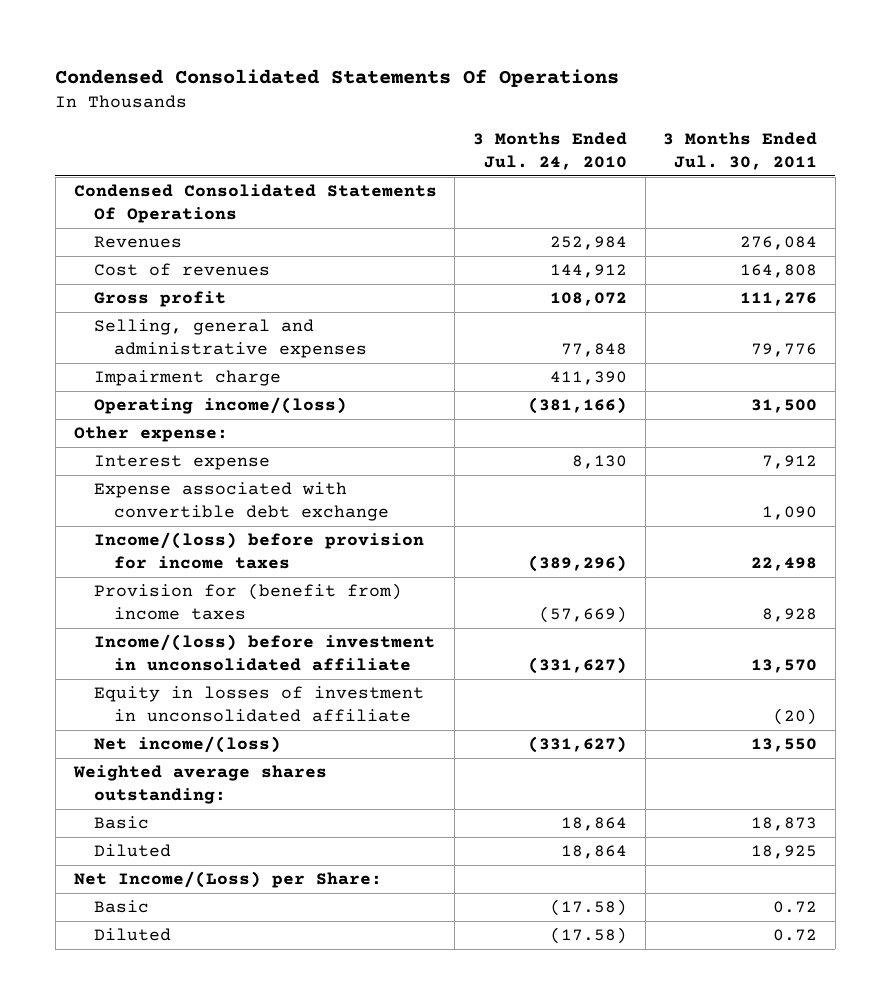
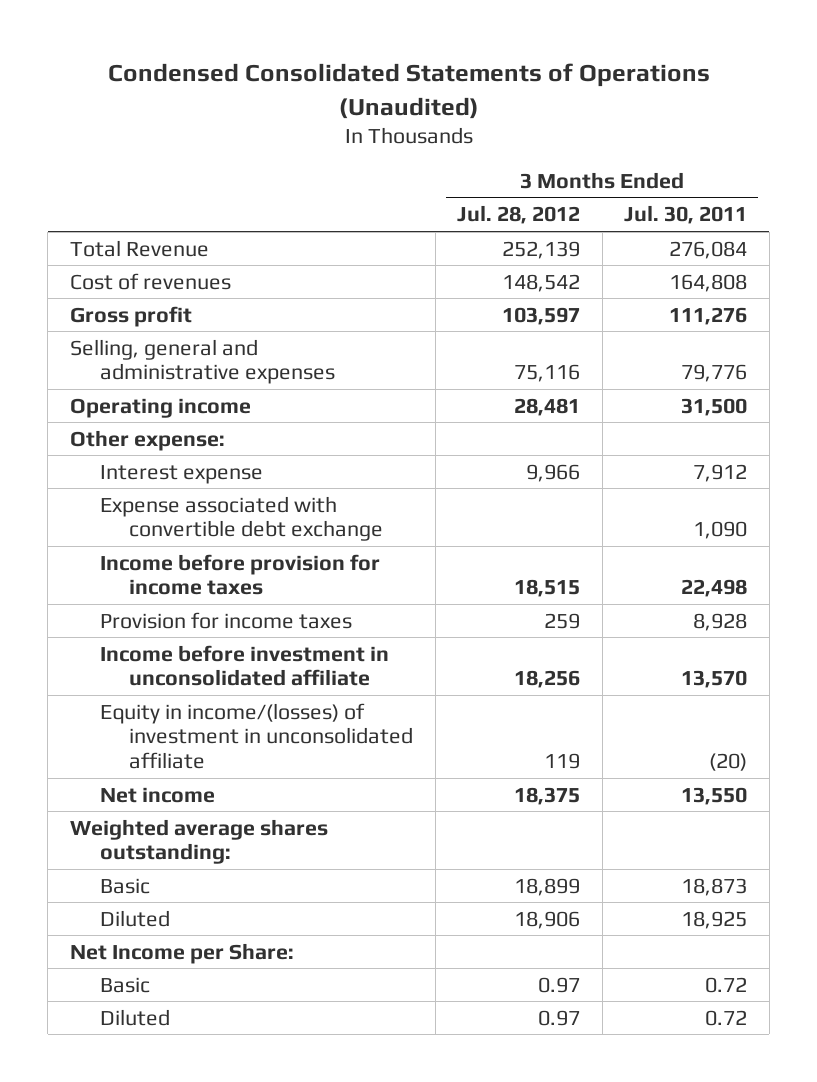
[55,68,620,87] Condensed Consolidated Statements Of Operations -> [107,63,710,119] Condensed Consolidated Statements of Operations (Unaudited)
[472,131,627,170] 3 Months Ended Jul. 24, 2010 -> none
none -> [457,205,581,225] Jul. 28, 2012
[73,184,437,224] Condensed Consolidated Statements Of Operations -> none
[93,236,182,249] Revenues -> [69,239,209,257] Total Revenue
[93,370,281,387] Impairment charge -> none
[93,397,347,415] Operating income/(loss) -> [69,397,251,418] Operating income
[93,532,424,570] Income/(loss) before provision for income taxes -> [99,553,380,596] Income before provision for income taxes
[93,583,402,621] Provision for (benefit from) income taxes -> [99,611,352,629] Provision for income taxes
[93,634,435,672] Income/(loss) before investment in unconsolidated affiliate -> [99,644,389,687] Income before investment in unconsolidated affiliate
[93,686,424,723] Equity in losses of investment in unconsolidated affiliate -> [99,702,414,770] Equity in income/(losses) of investment in unconsolidated affiliate
[93,736,281,754] Net income/(loss) -> [99,786,215,803] Net income
[73,871,382,889] Net Income/(Loss) per Share: -> [69,942,294,964] Net Income per Share:

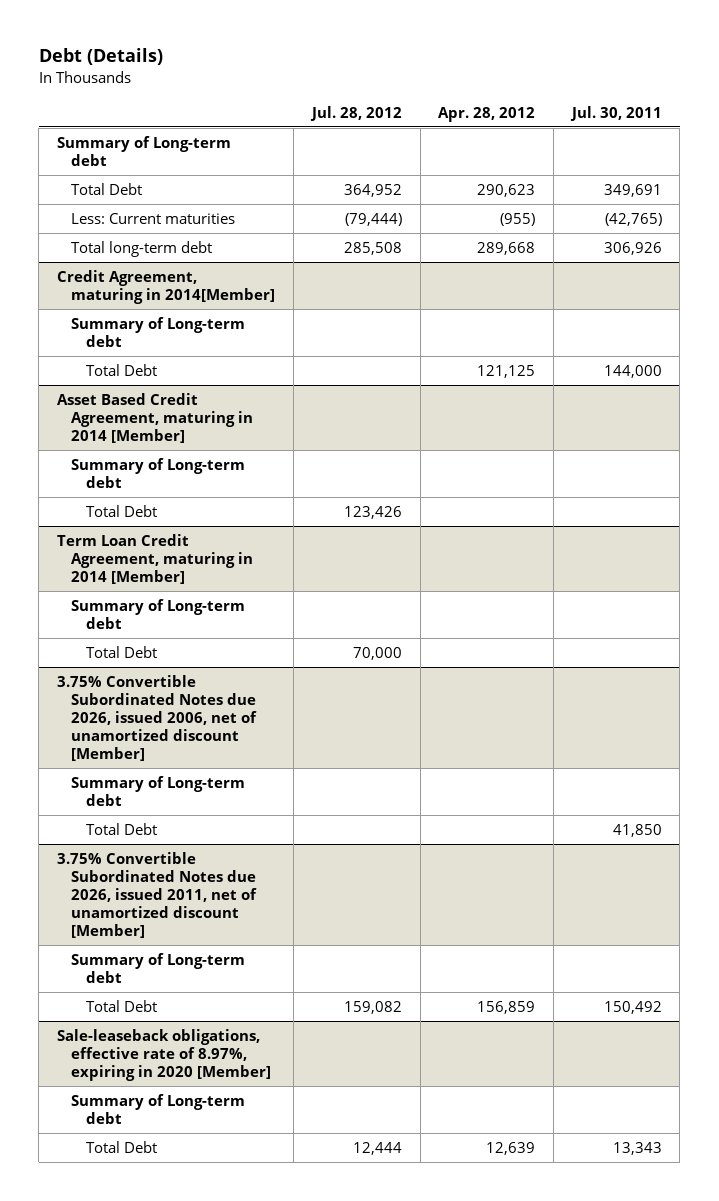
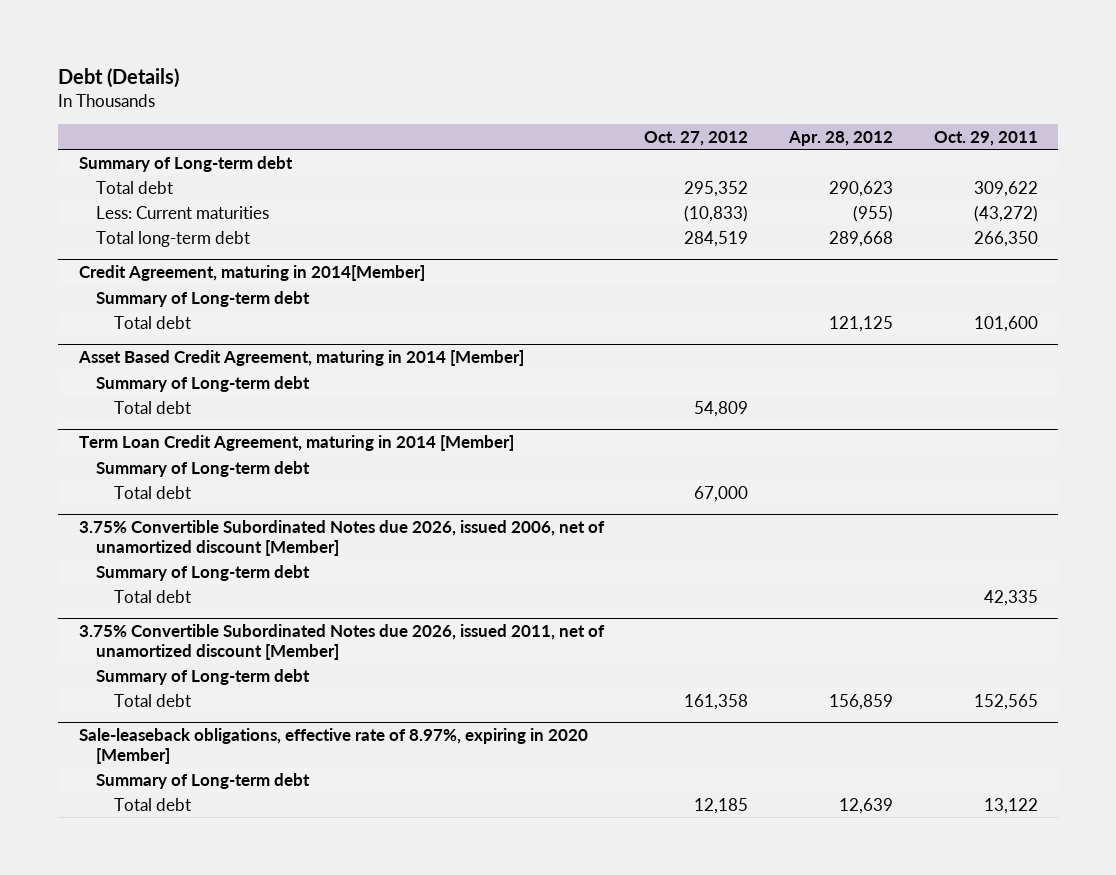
[309,105,402,121] Jul. 28, 2012 -> none
[569,105,662,121] Jul. 30, 2011 -> none
none -> [644,130,749,146] Oct. 27, 2012
none -> [933,130,1038,146] Oct. 29, 2011
[71,182,143,195] Total Debt -> [96,180,174,194] Total debt
[85,363,157,376] Total Debt -> [114,315,192,329] Total debt
[85,504,157,517] Total Debt -> [114,400,192,414] Total debt
[85,645,157,658] Total Debt -> [114,485,192,499] Total debt
[85,822,157,835] Total Debt -> [114,589,192,603] Total debt
[85,999,157,1012] Total Debt -> [114,693,192,707] Total debt
[85,1140,157,1153] Total Debt -> [114,797,192,811] Total debt

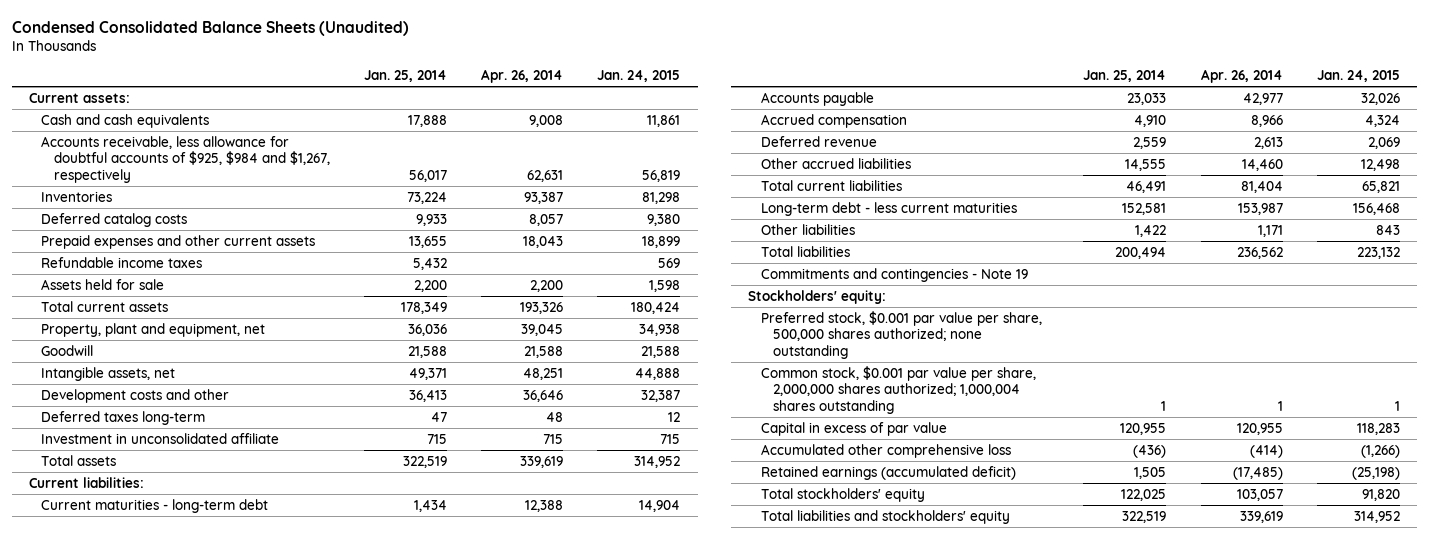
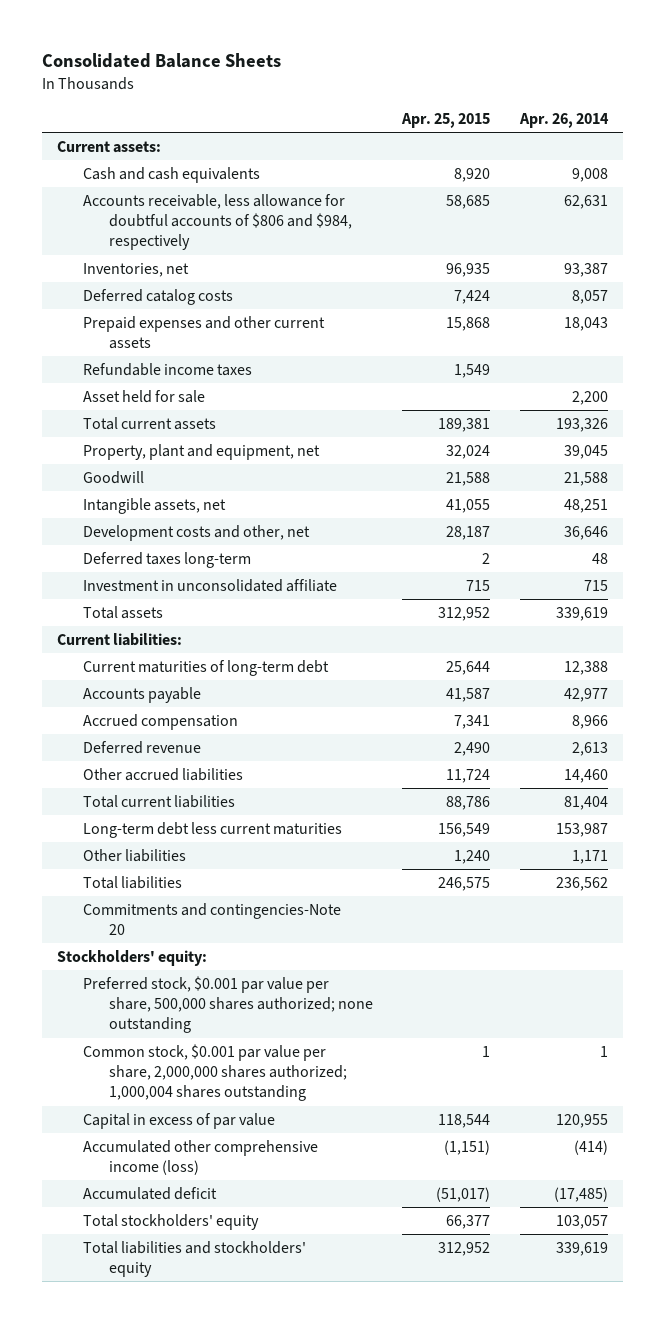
[11,20,409,36] Condensed Consolidated Balance Sheets (Unaudited) -> [42,53,282,69] Consolidated Balance Sheets
[363,70,447,83] Jan. 25, 2014 -> none
[597,70,681,83] Jan. 24, 2015 -> none
none -> [401,113,491,129] Apr. 25, 2015
[41,135,330,184] Accounts receivable, less allowance for doubtful accounts of $925, $984 and $1,267, respectively -> [82,193,352,251] Accounts receivable, less allowance for doubtful accounts of $806 and $984, respectively
[41,190,113,202] Inventories -> [82,262,189,277] Inventories, net
[41,278,165,290] Assets held for sale -> [82,389,205,403] Asset held for sale
[41,388,230,403] Development costs and other -> [82,524,310,541] Development costs and other, net
[41,498,269,513] Current maturities - long-term debt -> [82,659,329,676] Current maturities of long-term debt
[760,201,1017,216] Long-term debt - less current maturities -> [82,821,342,838] Long-term debt less current maturities
[760,267,1028,282] Commitments and contingencies - Note 19 -> [82,902,341,936] Commitments and contingencies-Note 20
[760,443,1011,458] Accumulated other comprehensive loss -> [82,1139,318,1176] Accumulated other comprehensive income (loss)
[760,465,1016,480] Retained earnings (accumulated deficit) -> [82,1186,217,1200] Accumulated deficit

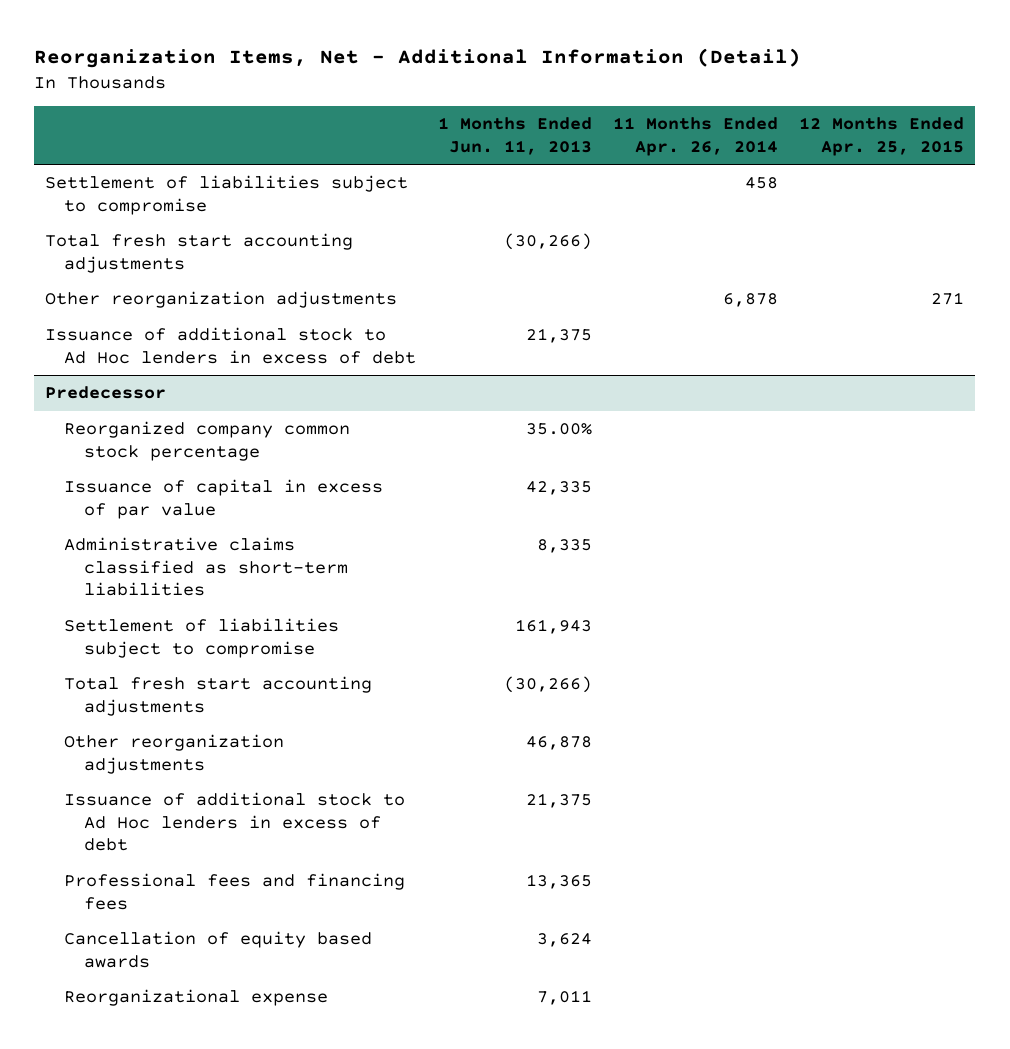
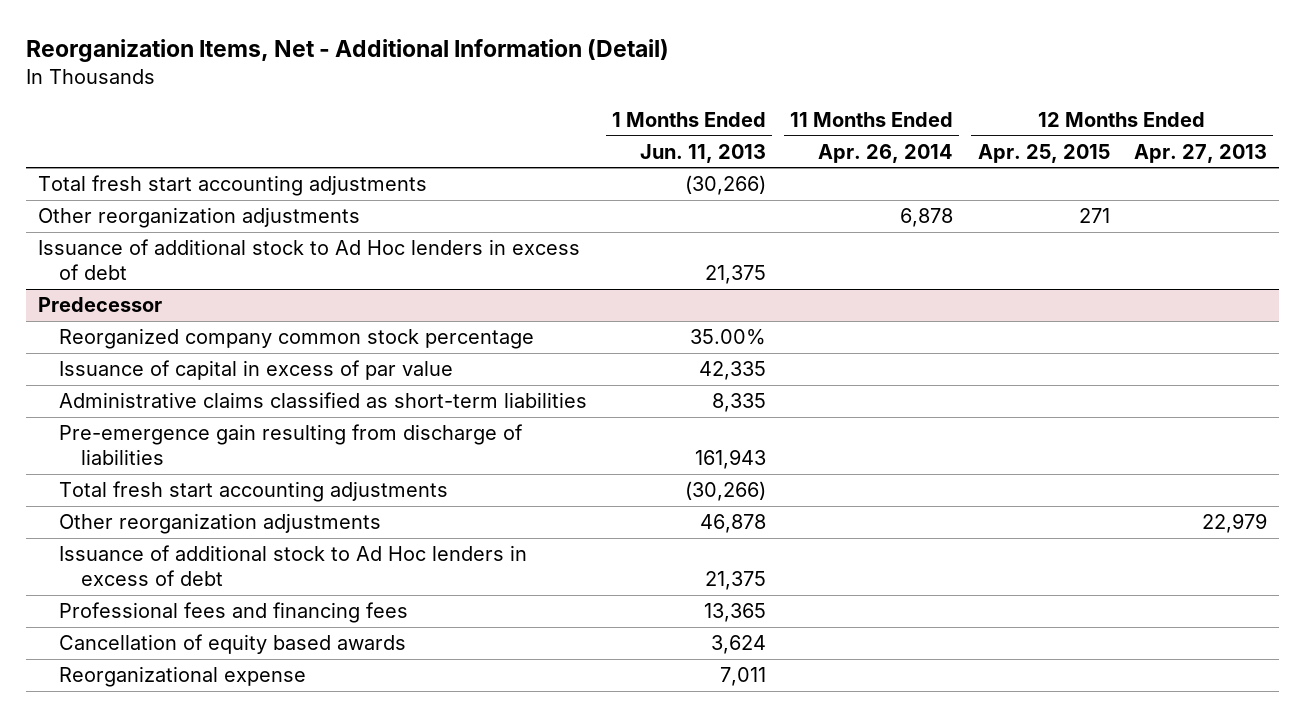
none -> [1133,143,1267,163] Apr. 27, 2013
[45,175,409,215] Settlement of liabilities subject to compromise -> none
[64,618,340,658] Settlement of liabilities subject to compromise -> [59,424,524,466] Pre-emergence gain resulting from discharge of liabilities

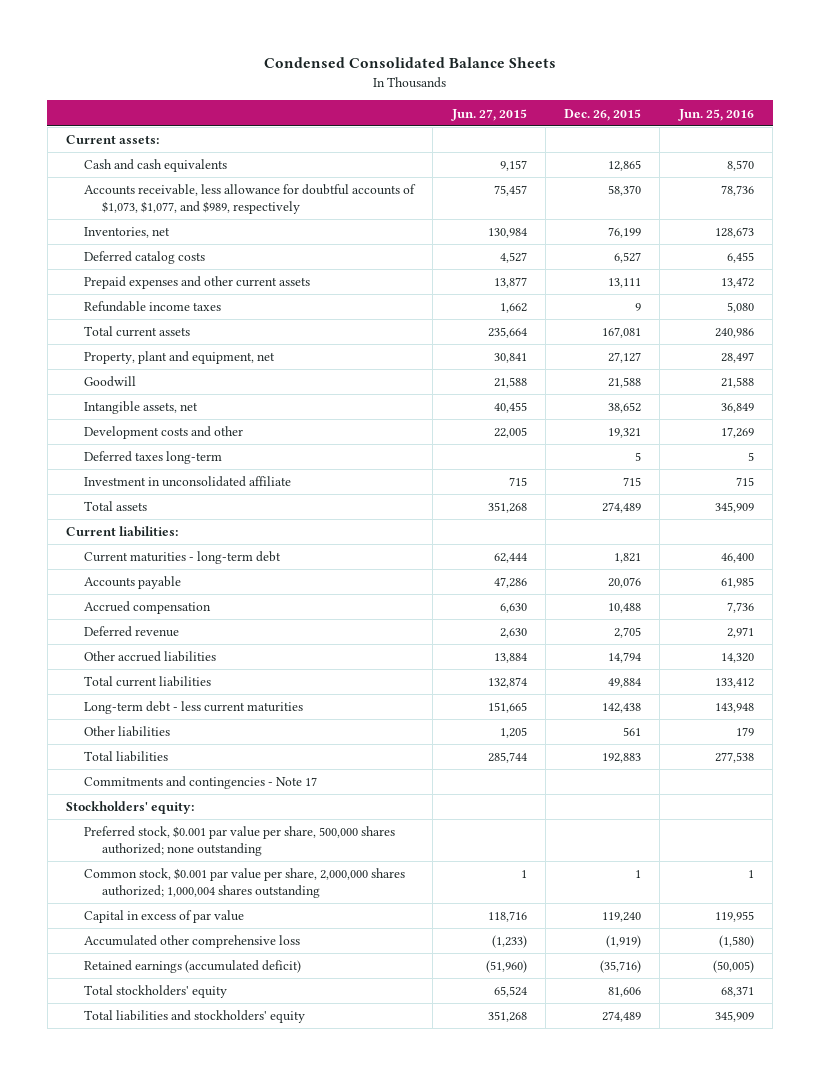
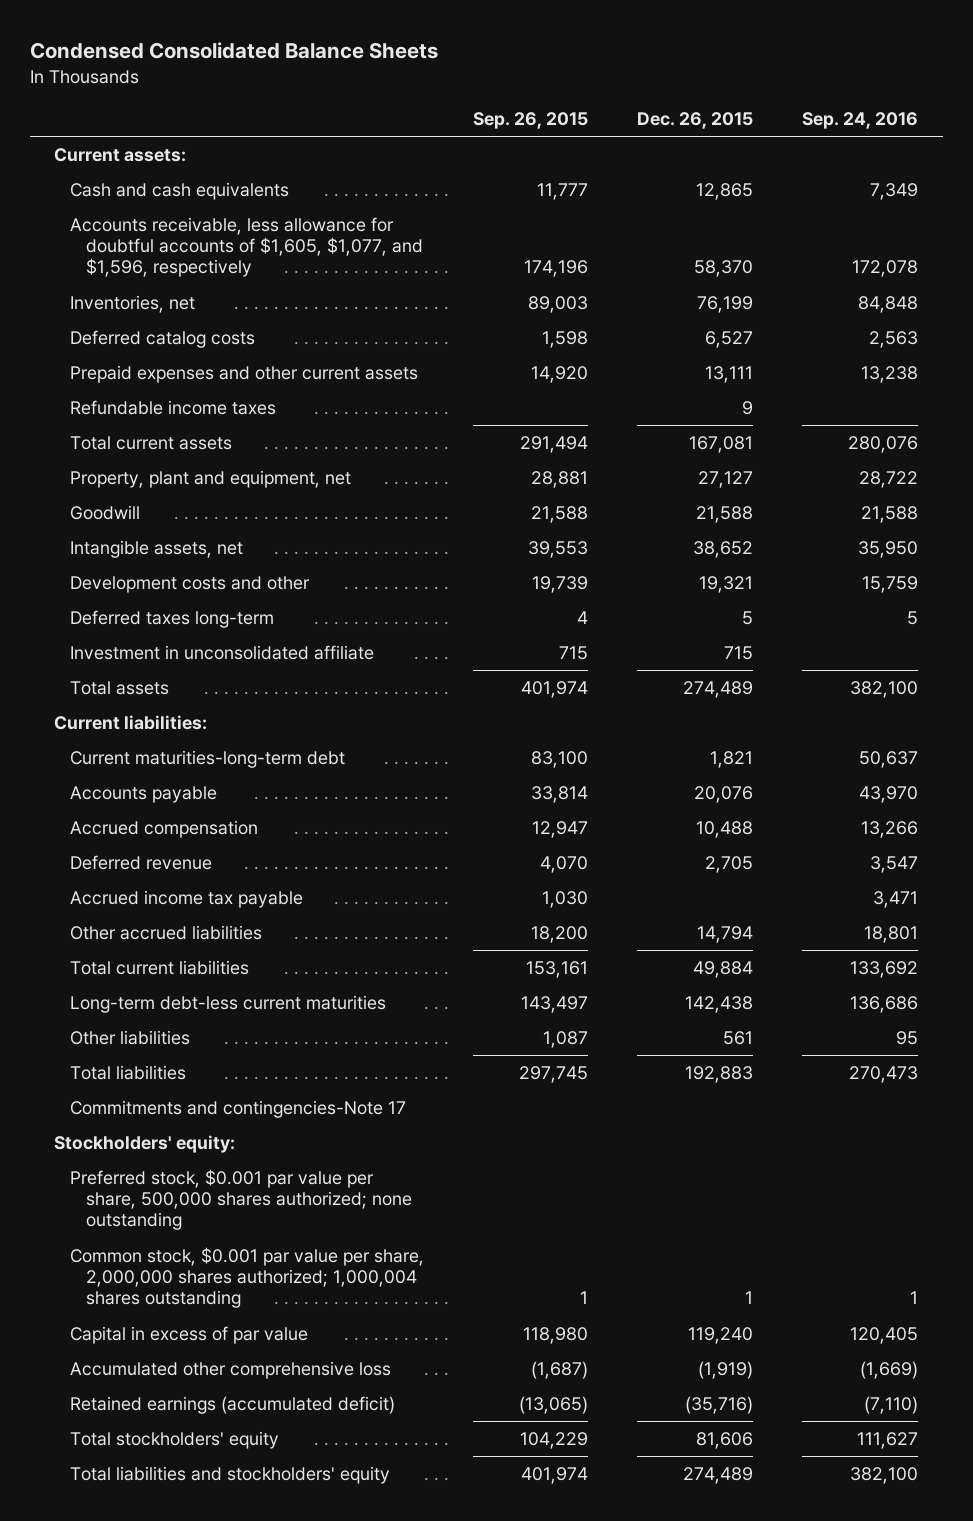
[450,108,527,121] Jun. 27, 2015 -> none
[677,108,754,121] Jun. 25, 2016 -> none
none -> [473,112,589,130] Sep. 26, 2015
none -> [802,112,919,130] Sep. 24, 2016
[84,184,417,214] Accounts receivable, less allowance for doubtful accounts of $1,073, $1,077, and $989, respectively -> [69,217,423,278] Accounts receivable, less allowance for doubtful accounts of $1,605, $1,077, and $1,596, respectively
[84,551,282,565] Current maturities - long-term debt -> [69,750,345,769] Current maturities-long-term debt
none -> [69,890,303,909] Accrued income tax payable
[84,701,304,715] Long-term debt - less current maturities -> [69,995,386,1014] Long-term debt-less current maturities
[84,776,318,790] Commitments and contingencies - Note 17 -> [69,1100,406,1119] Commitments and contingencies-Note 17

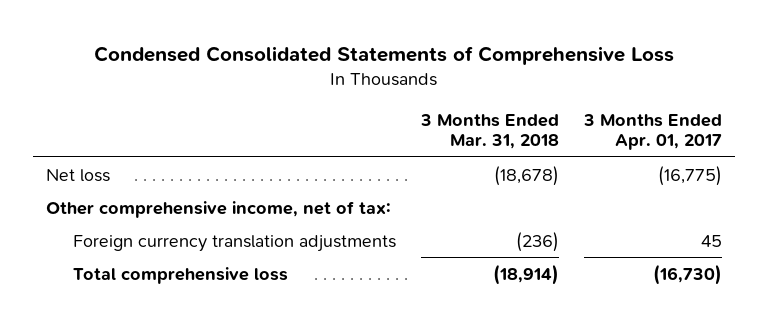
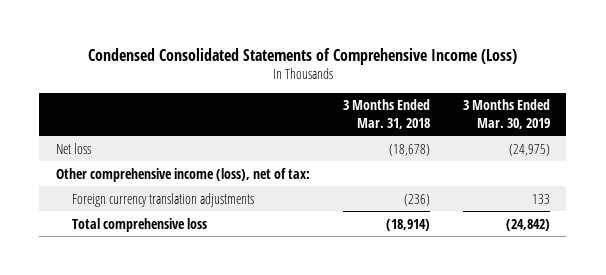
[93,45,674,65] Condensed Consolidated Statements of Comprehensive Loss -> [87,47,517,65] Condensed Consolidated Statements of Comprehensive Income (Loss)
[583,113,723,151] 3 Months Ended Apr. 01, 2017 -> none
none -> [462,99,550,129] 3 Months Ended Mar. 30, 2019
[45,200,391,218] Other comprehensive income, net of tax: -> [55,167,310,182] Other comprehensive income (loss), net of tax:

